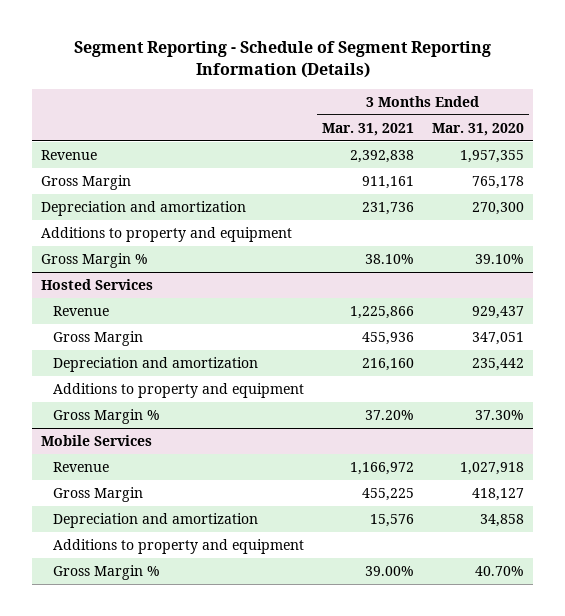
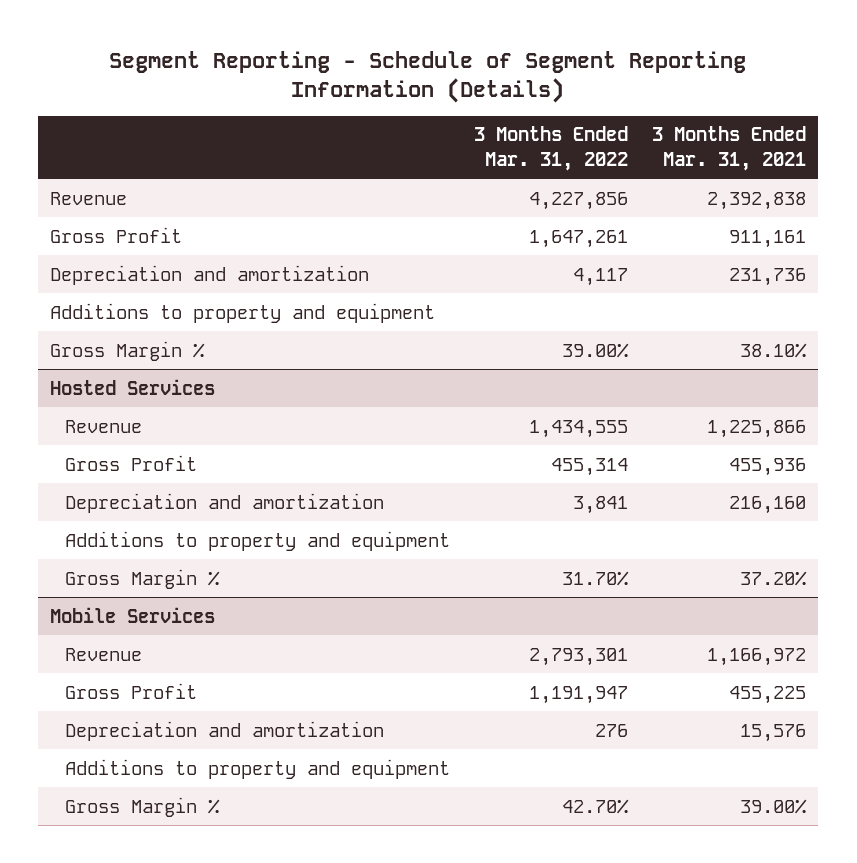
[432,122,525,136] Mar. 31, 2020 -> none
none -> [473,126,628,171] 3 Months Ended Mar. 31, 2022
[40,174,131,190] Gross Margin -> [50,226,183,243] Gross Profit
[52,330,143,346] Gross Margin -> [64,454,197,471] Gross Profit
[52,486,143,502] Gross Margin -> [64,682,197,699] Gross Profit

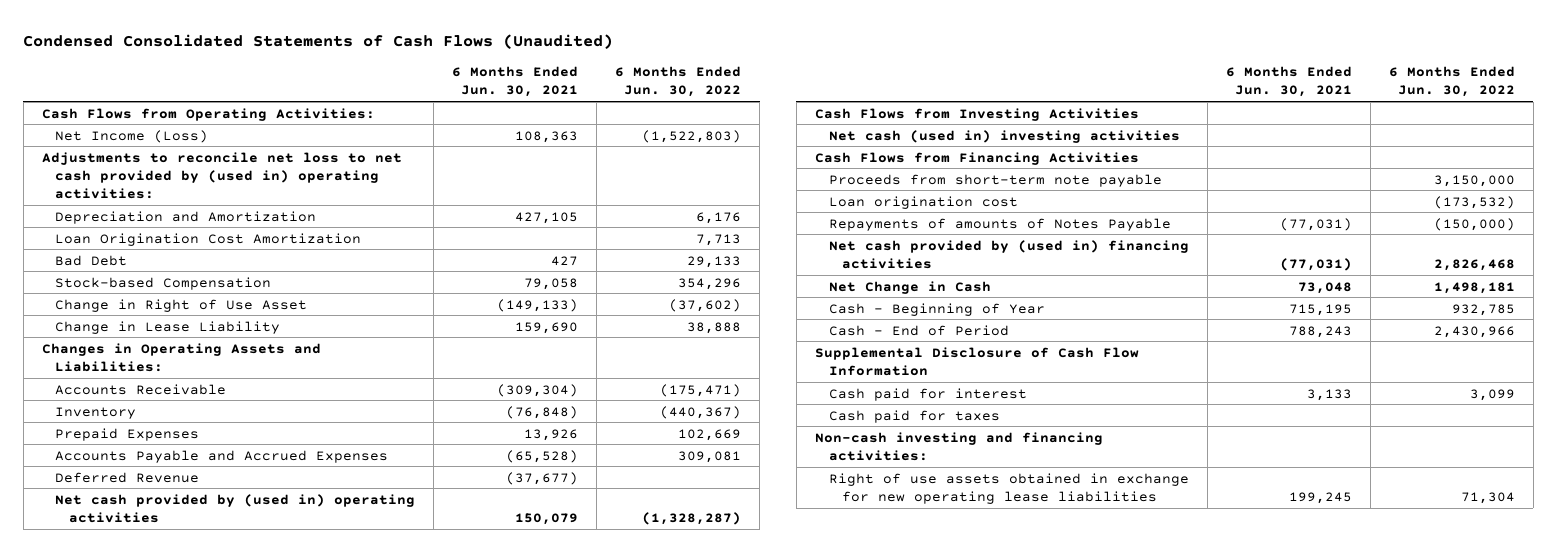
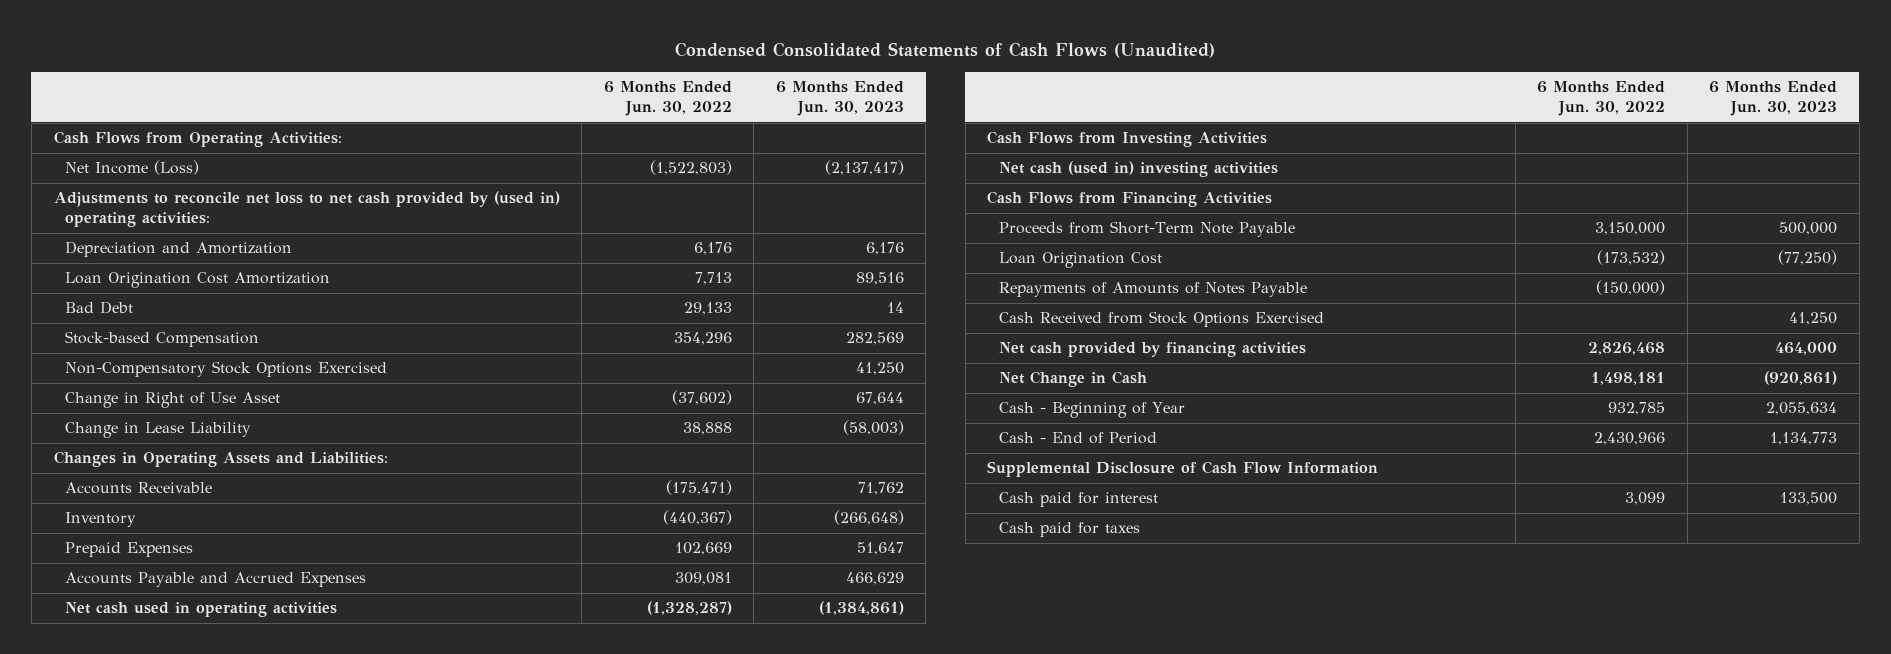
[452,66,579,98] 6 Months Ended Jun. 30, 2021 -> none
none -> [775,81,904,117] 6 Months Ended Jun. 30, 2023
none -> [65,361,388,378] Non-Compensatory Stock Options Exercised
[55,471,200,483] Deferred Revenue -> none
[55,493,416,523] Net cash provided by (used in) operating activities -> [65,602,338,618] Net cash used in operating activities
[828,173,1162,187] Proceeds from short-term note payable -> [999,221,1296,238] Proceeds from Short-Term Note Payable
[828,195,1018,209] Loan origination cost -> [999,252,1163,269] Loan Origination Cost
[828,217,1171,231] Repayments of amounts of Notes Payable -> [999,282,1308,298] Repayments of Amounts of Notes Payable
none -> [999,311,1325,328] Cash Received from Stock Options Exercised
[828,239,1189,269] Net cash provided by (used in) financing activities -> [999,342,1307,358] Net cash provided by financing activities
[814,431,1103,461] Non-cash investing and financing activities: -> none
[828,472,1189,504] Right of use assets obtained in exchange for new operating lease liabilities -> none

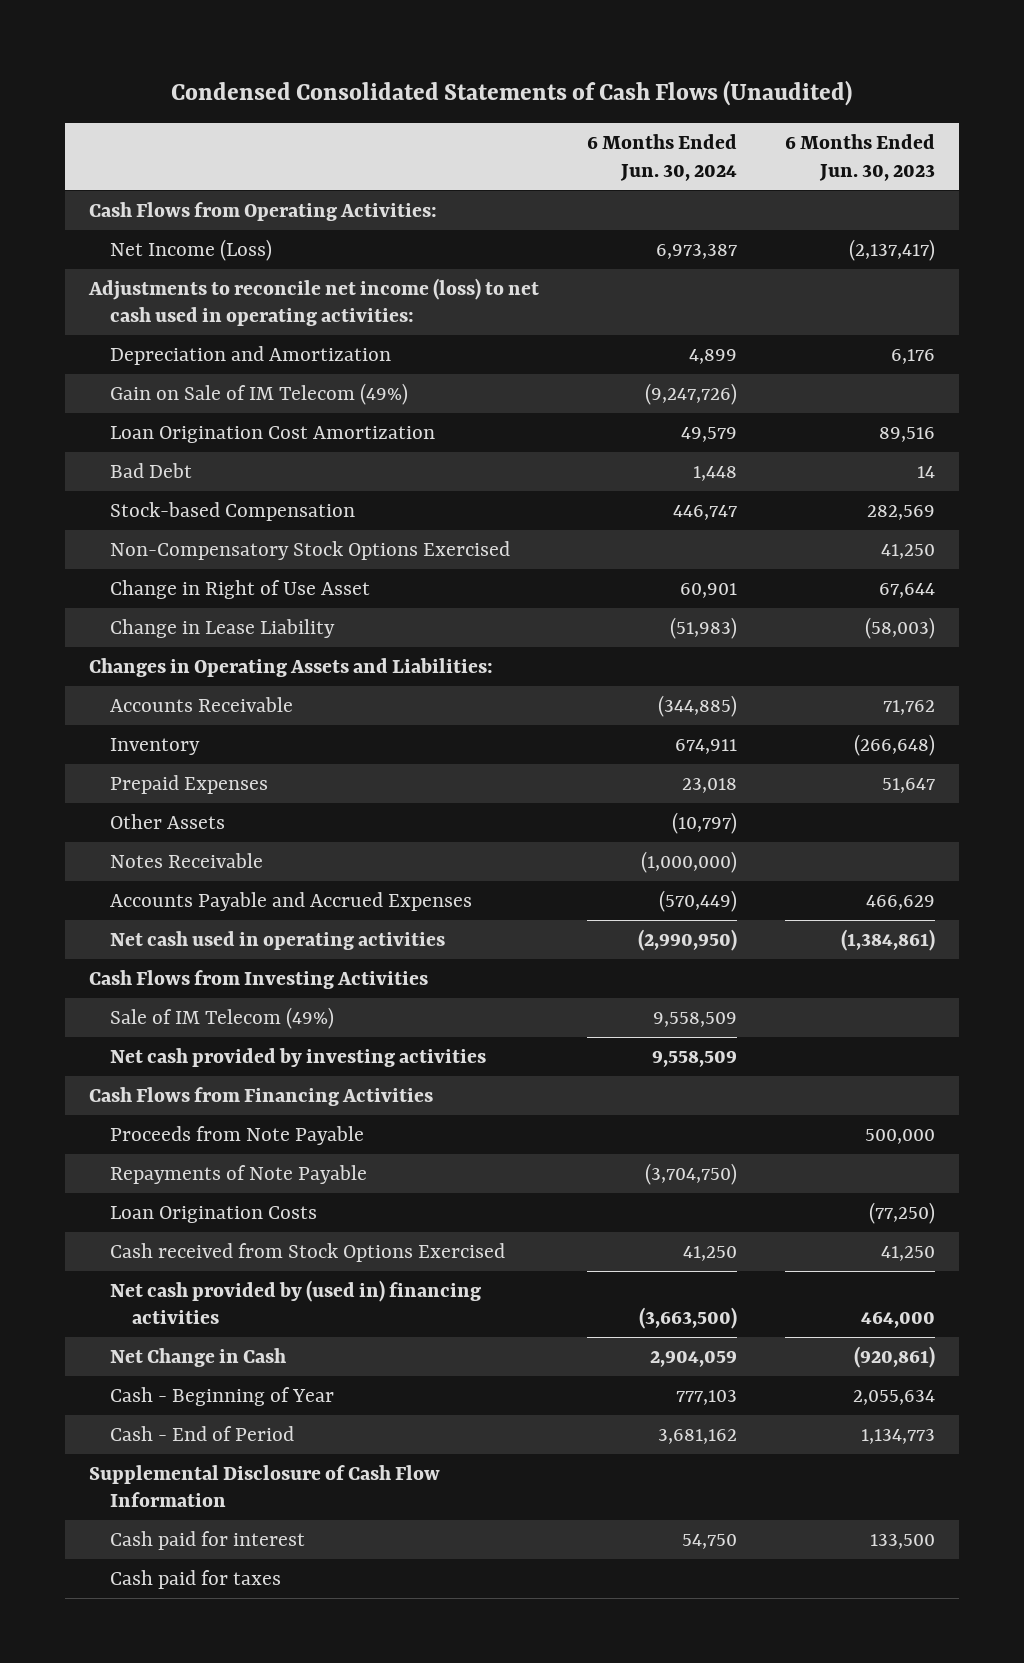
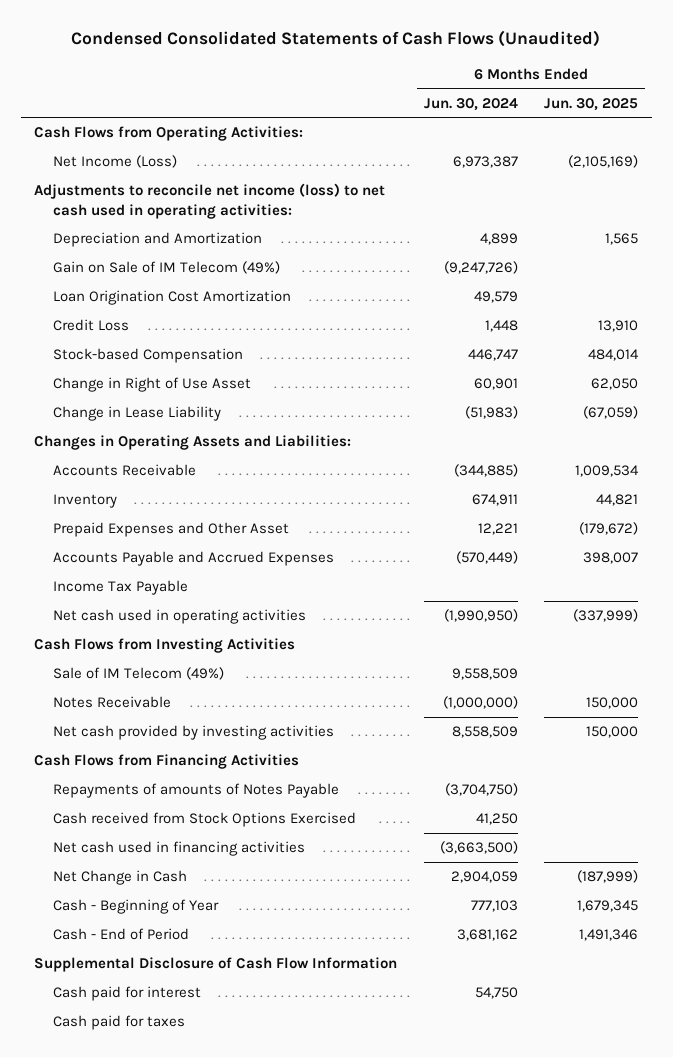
[784,134,935,181] 6 Months Ended Jun. 30, 2023 -> none
none -> [544,97,639,111] Jun. 30, 2025
[110,462,193,478] Bad Debt -> [52,319,129,332] Credit Loss
[110,540,511,560] Non-Compensatory Stock Options Exercised -> none
[110,813,226,829] Other Assets -> none
[110,774,269,794] Prepaid Expenses -> [52,522,289,538] Prepaid Expenses and Other Asset
[681,777,737,793] 23,018 -> [477,523,518,536] 12,221
none -> [52,580,188,596] Income Tax Payable
[637,928,737,951] (2,990,950) -> [443,609,518,623] (1,990,950)
[110,852,264,868] Notes Receivable -> [52,696,171,709] Notes Receivable
[651,1049,737,1067] 9,558,509 -> [451,726,518,739] 8,558,509
[110,1125,365,1145] Proceeds from Note Payable -> none
[110,1205,318,1223] Loan Origination Costs -> none
[110,1164,368,1184] Repayments of Note Payable -> [52,783,339,799] Repayments of amounts of Notes Payable
[110,1279,482,1325] Net cash provided by (used in) financing activities -> [52,841,305,857] Net cash used in financing activities

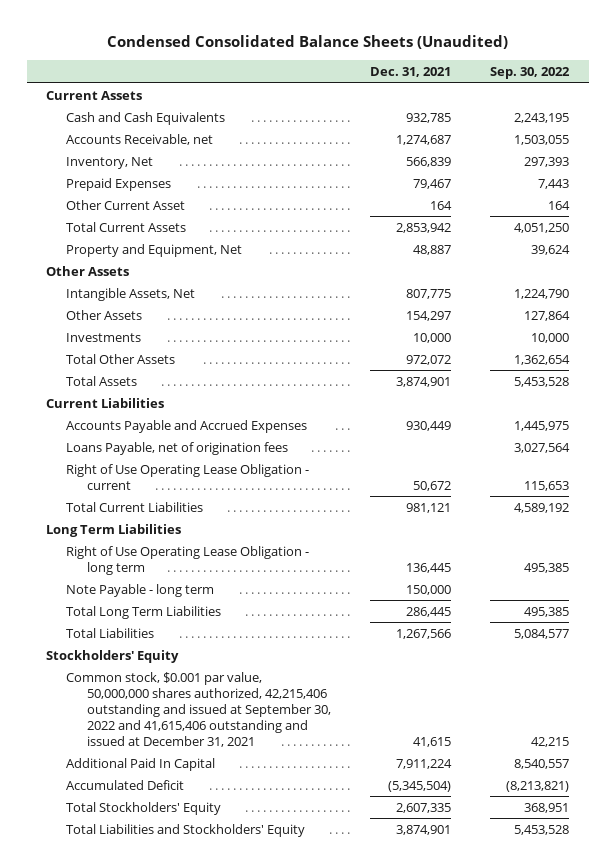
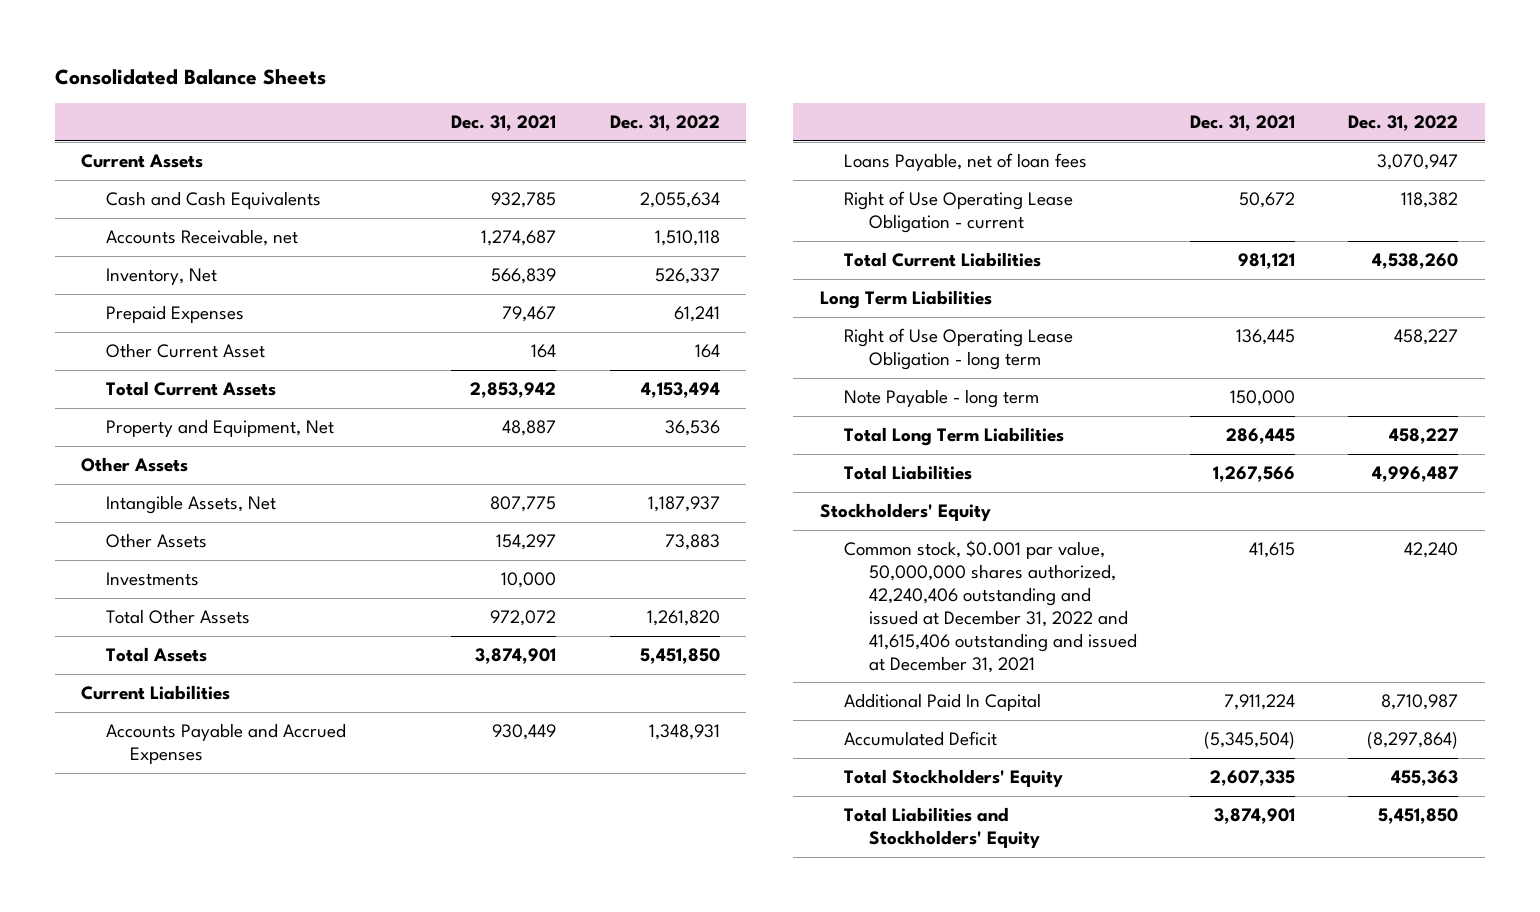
[106,35,508,50] Condensed Consolidated Balance Sheets (Unaudited) -> [54,68,326,85] Consolidated Balance Sheets
[490,67,571,80] Sep. 30, 2022 -> none
none -> [609,114,720,131] Dec. 31, 2022
[66,441,289,455] Loans Payable, net of origination fees -> [844,153,1088,172] Loans Payable, net of loan fees
[66,671,331,747] Common stock, $0.001 par value, 50,000,000 shares authorized, 42,215,406 outstanding and issued at September 30, 2022 and 41,615,406 outstanding and issued at December 31, 2021 -> [844,540,1137,673] Common stock, $0.001 par value, 50,000,000 shares authorized, 42,240,406 outstanding and issued at December 31, 2022 and 41,615,406 outstanding and issued at December 31, 2021

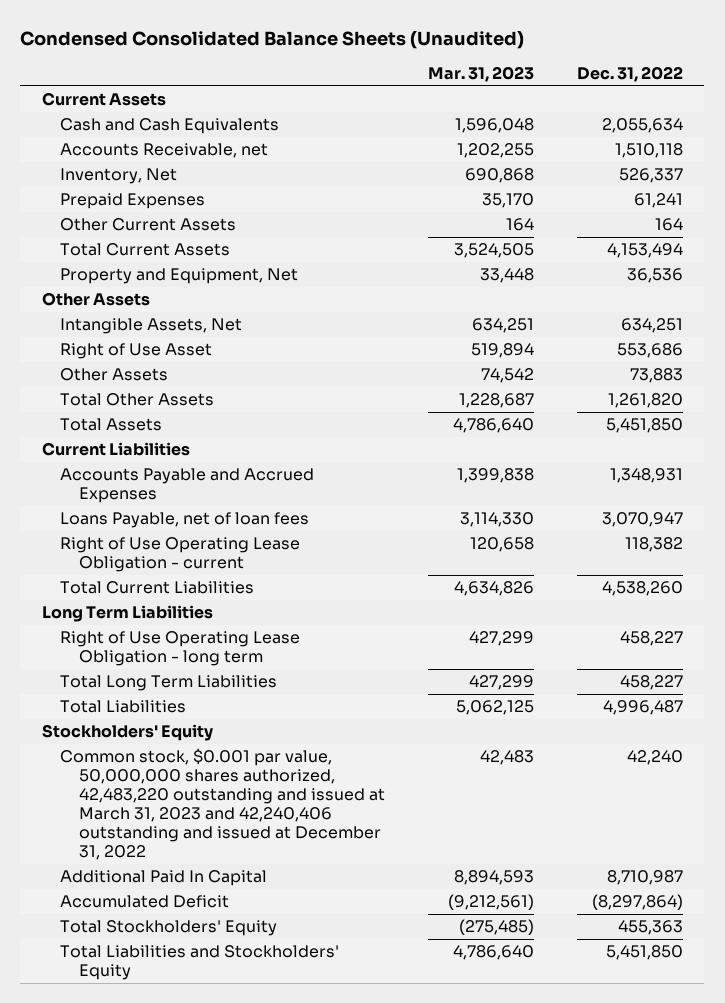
[54,68,326,85] Consolidated Balance Sheets -> [20,30,525,49] Condensed Consolidated Balance Sheets (Unaudited)
[451,114,557,131] Dec. 31, 2021 -> none
none -> [428,65,535,82] Mar. 31, 2023
[105,343,265,359] Other Current Asset -> [60,218,237,232] Other Current Assets
[647,496,720,513] 1,187,937 -> [621,318,684,334] 634,251
none -> [60,343,213,360] Right of Use Asset
[105,572,199,587] Investments -> none
[844,389,1040,409] Note Payable - long term -> none
[844,540,1137,673] Common stock, $0.001 par value, 50,000,000 shares authorized, 42,240,406 outstanding and issued at December 31, 2022 and 41,615,406 outstanding and issued at December 31, 2021 -> [60,748,386,860] Common stock, $0.001 par value, 50,000,000 shares authorized, 42,483,220 outstanding and issued at March 31, 2023 and 42,240,406 outstanding and issued at December 31, 2022

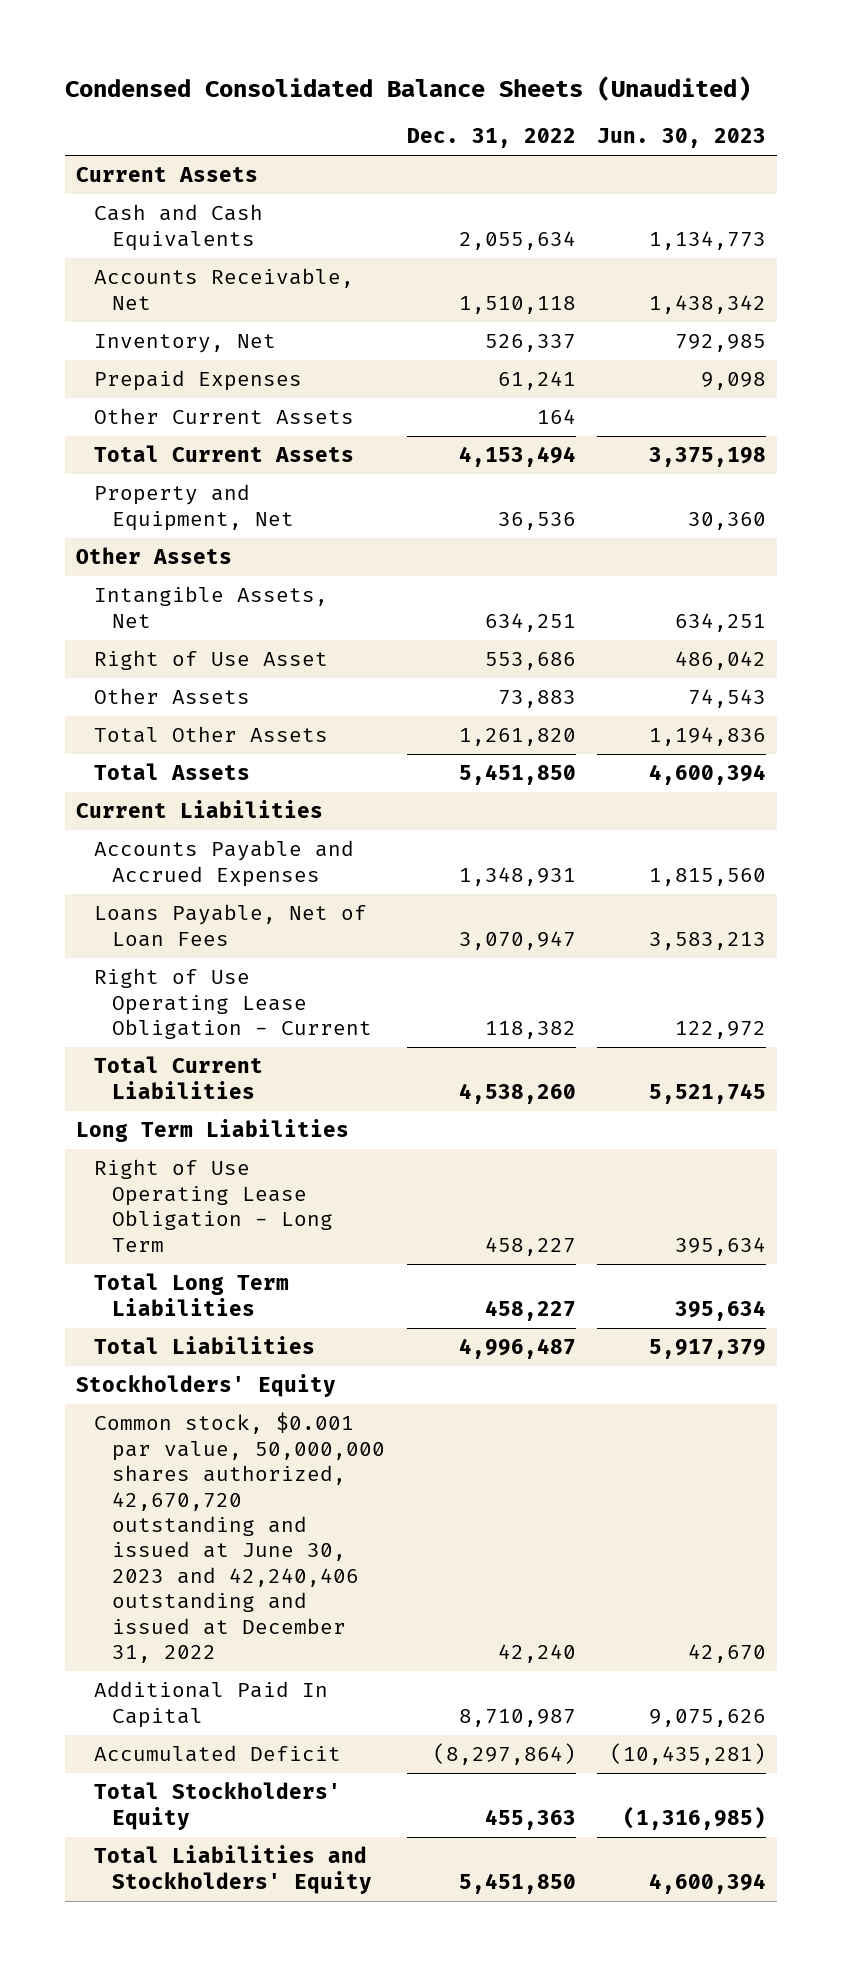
[428,65,535,82] Mar. 31, 2023 -> none
none -> [597,128,767,149] Jun. 30, 2023
[60,143,269,159] Accounts Receivable, net -> [93,268,354,310] Accounts Receivable, Net
[60,512,310,529] Loans Payable, net of loan fees -> [93,904,367,947] Loans Payable, Net of Loan Fees
[60,537,301,573] Right of Use Operating Lease Obligation - current -> [93,968,373,1040] Right of Use Operating Lease Obligation - Current
[60,631,301,667] Right of Use Operating Lease Obligation - long term -> [93,1159,334,1252] Right of Use Operating Lease Obligation - Long Term
[60,748,386,860] Common stock, $0.001 par value, 50,000,000 shares authorized, 42,483,220 outstanding and issued at March 31, 2023 and 42,240,406 outstanding and issued at December 31, 2022 -> [93,1412,386,1664] Common stock, $0.001 par value, 50,000,000 shares authorized, 42,670,720 outstanding and issued at June 30, 2023 and 42,240,406 outstanding and issued at December 31, 2022

